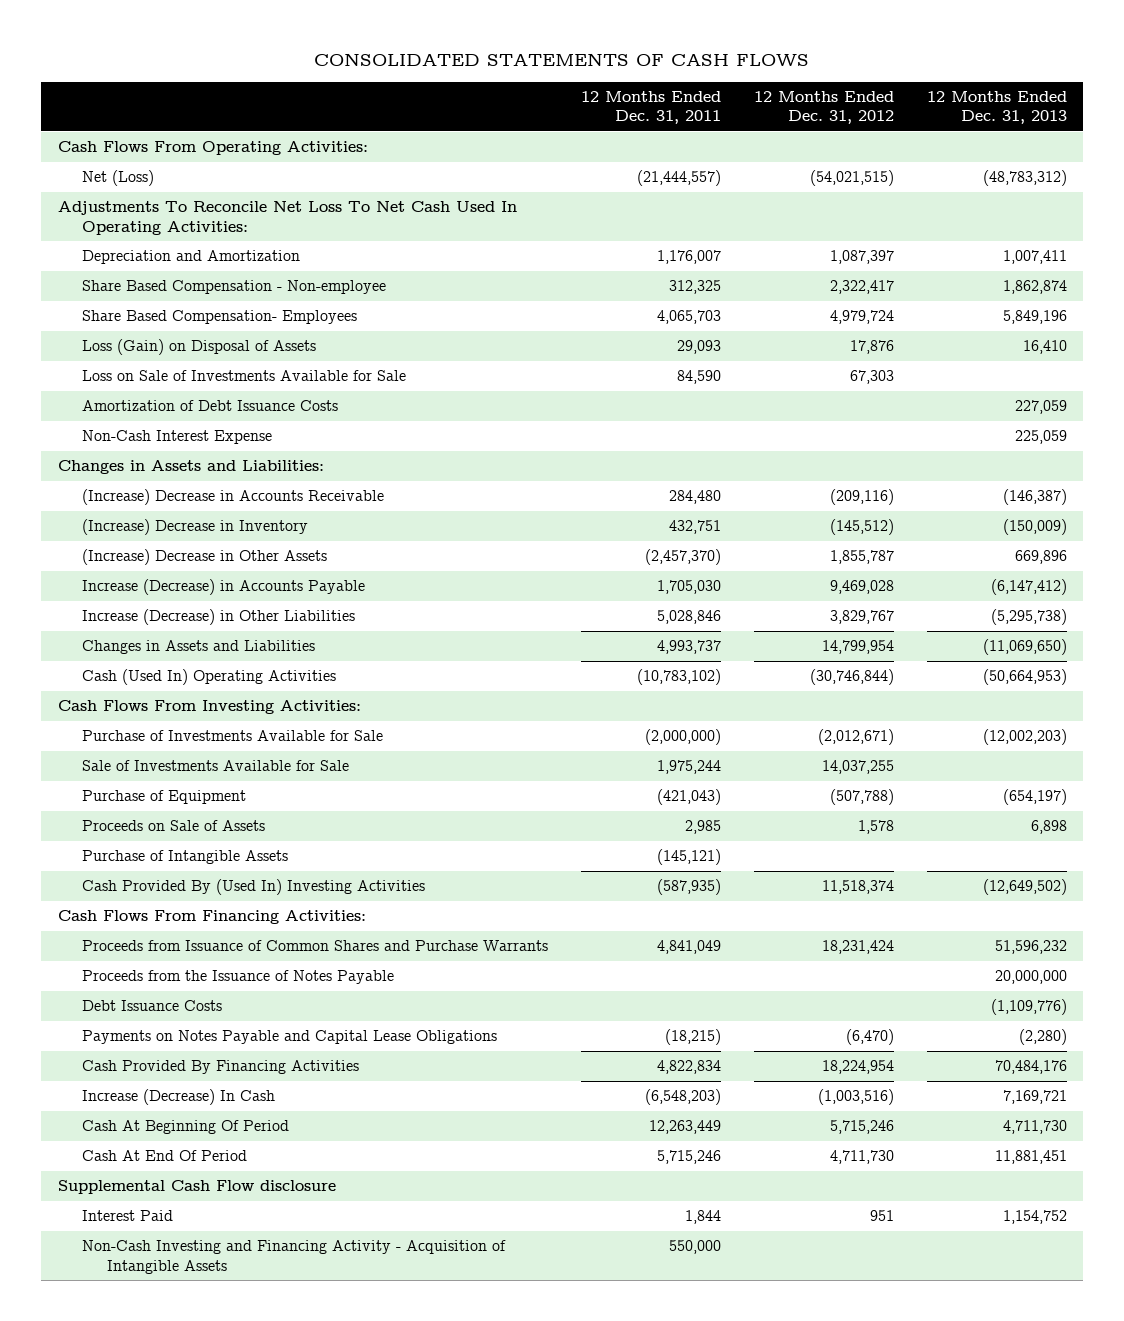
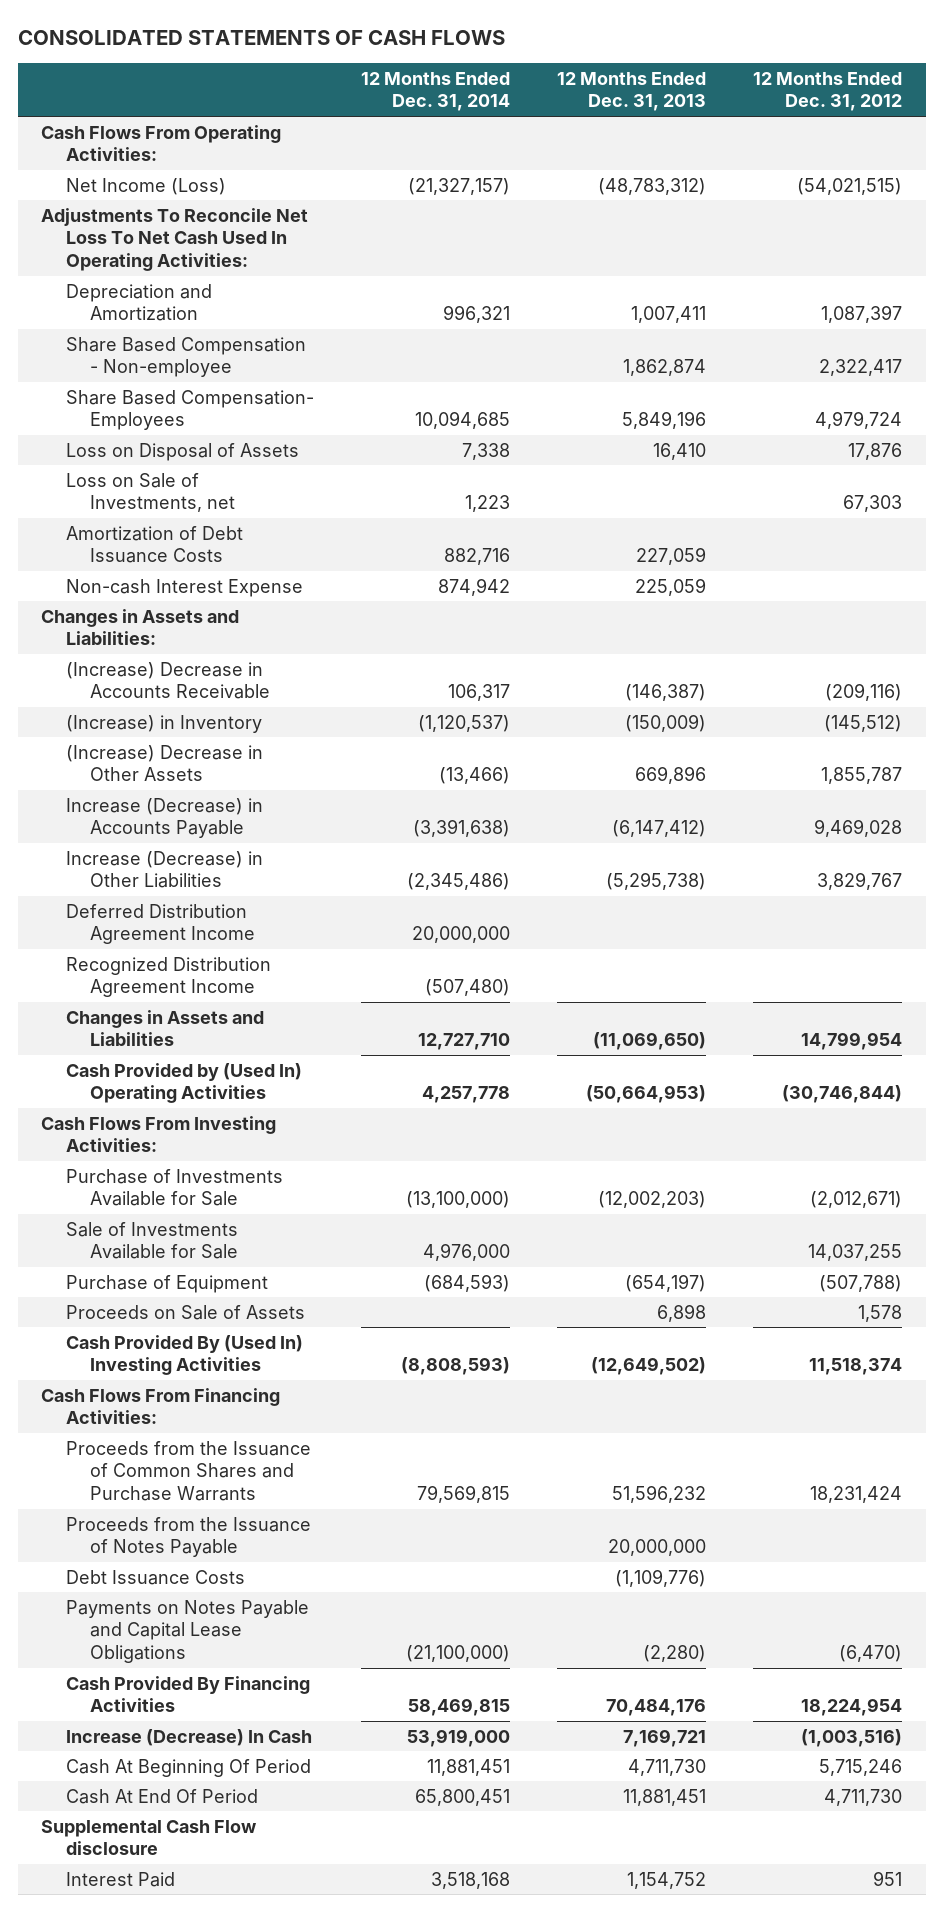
[581,91,722,125] 12 Months Ended Dec. 31, 2011 -> none
none -> [360,71,510,112] 12 Months Ended Dec. 31, 2014
[82,170,155,187] Net (Loss) -> [65,177,226,195] Net Income (Loss)
[82,339,317,356] Loss (Gain) on Disposal of Assets -> [65,442,299,461] Loss on Disposal of Assets
[82,370,407,382] Loss on Sale of Investments Available for Sale -> [65,472,236,513] Loss on Sale of Investments, net
[82,430,273,445] Non-Cash Interest Expense -> [65,578,303,597] Non-cash Interest Expense
[82,519,309,536] (Increase) Decrease in Inventory -> [65,714,262,733] (Increase) in Inventory
none -> [65,903,256,945] Deferred Distribution Agreement Income
none -> [65,956,271,998] Recognized Distribution Agreement Income
[82,669,337,686] Cash (Used In) Operating Activities -> [65,1062,302,1104] Cash Provided by (Used In) Operating Activities
[82,850,289,865] Purchase of Intangible Assets -> none
[82,940,549,952] Proceeds from Issuance of Common Shares and Purchase Warrants -> [65,1440,311,1502] Proceeds from the Issuance of Common Shares and Purchase Warrants
[82,1240,507,1274] Non-Cash Investing and Financing Activity - Acquisition of Intangible Assets -> none

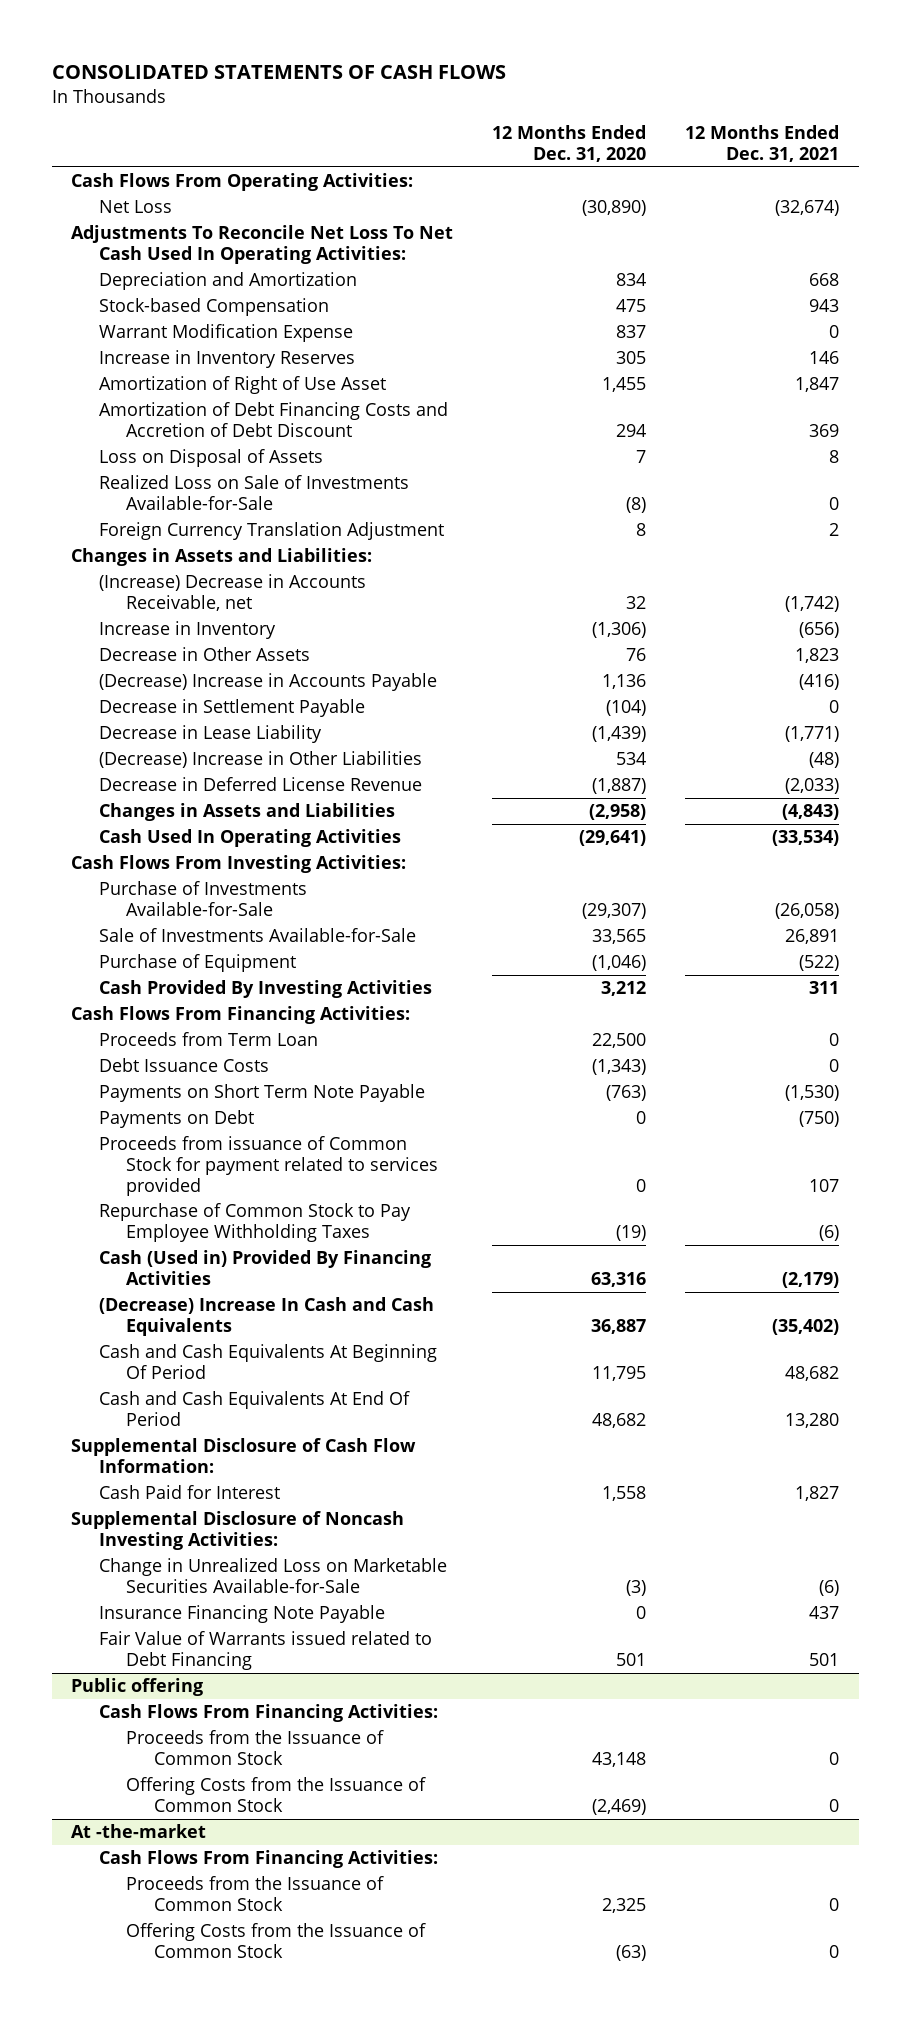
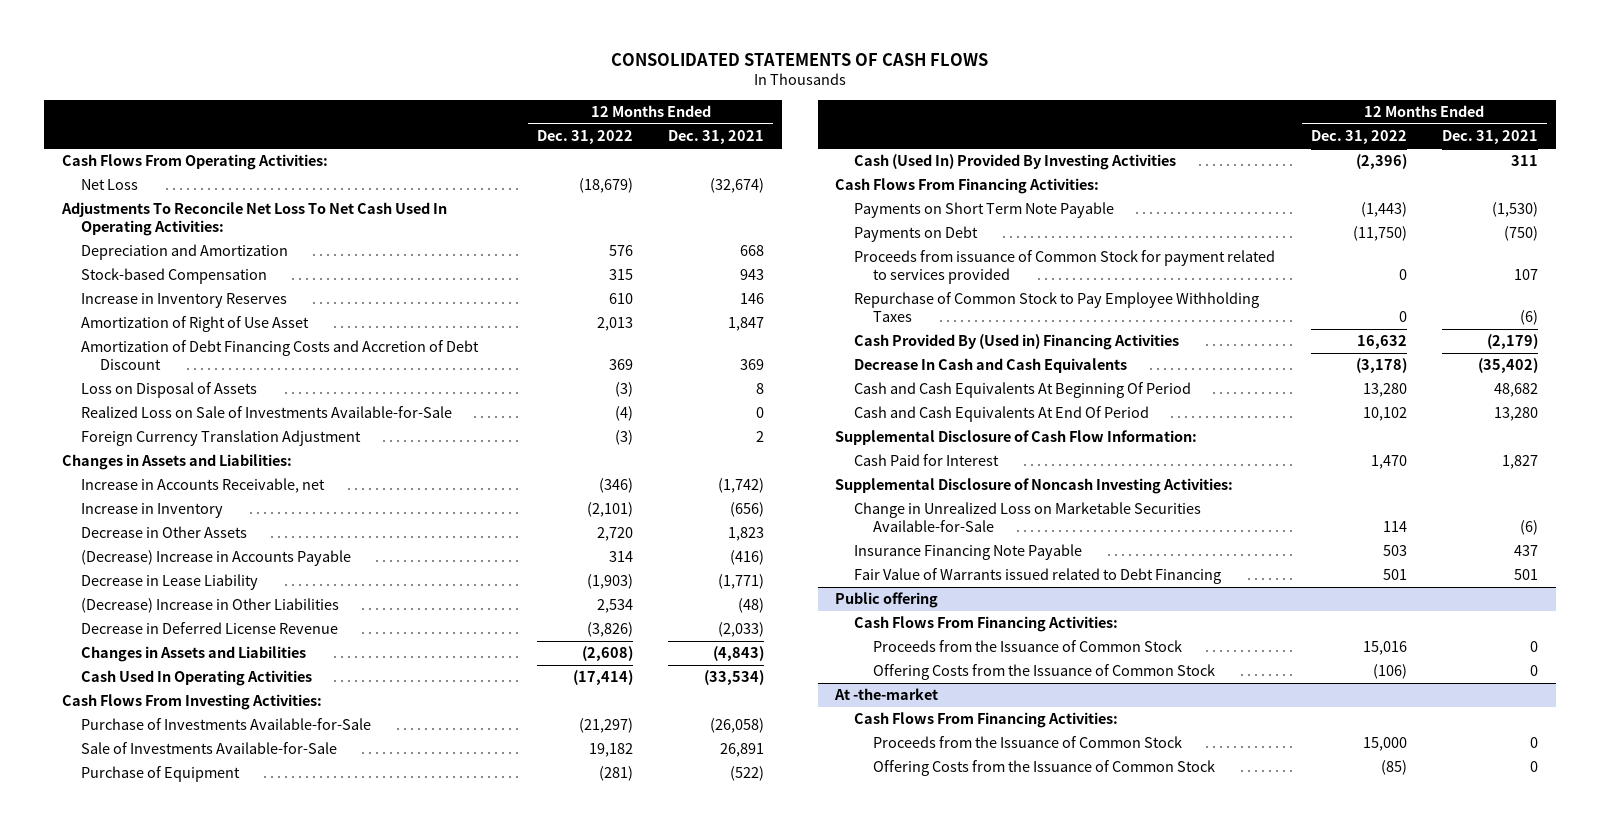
[492,125,647,163] 12 Months Ended Dec. 31, 2020 -> none
none -> [536,130,633,145] Dec. 31, 2022
[98,324,353,343] Warrant Modification Expense -> none
[98,574,366,611] (Increase) Decrease in Accounts Receivable, net -> [80,478,325,494] Increase in Accounts Receivable, net
[98,699,365,718] Decrease in Settlement Payable -> none
[98,980,432,999] Cash Provided By Investing Activities -> [854,154,1177,171] Cash (Used In) Provided By Investing Activities
[98,1032,318,1047] Proceeds from Term Loan -> none
[98,1058,269,1073] Debt Issuance Costs -> none
[98,1250,431,1285] Cash (Used in) Provided By Financing Activities -> [854,334,1180,351] Cash Provided By (Used in) Financing Activities
[98,1297,434,1336] (Decrease) Increase In Cash and Cash Equivalents -> [854,358,1128,374] Decrease In Cash and Cash Equivalents

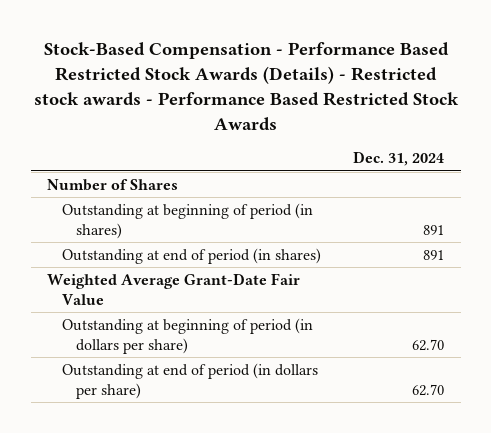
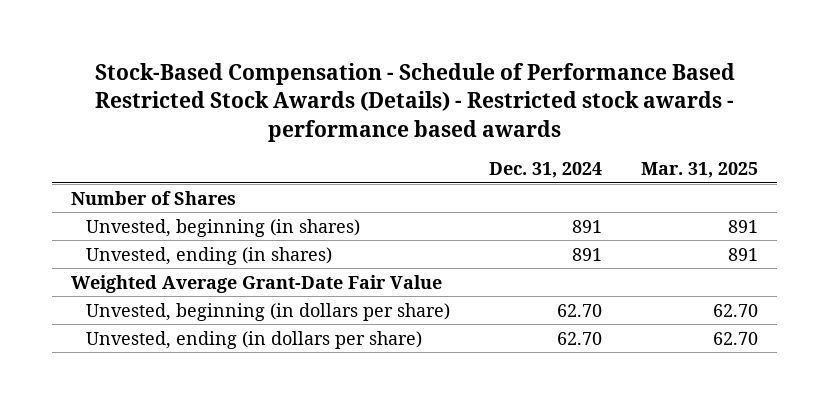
[33,42,459,131] Stock-Based Compensation - Performance Based Restricted Stock Awards (Details) - Restricted stock awards - Performance Based Restricted Stock Awards -> [94,62,735,142] Stock-Based Compensation - Schedule of Performance Based Restricted Stock Awards (Details) - Restricted stock awards - performance based awards
none -> [640,162,758,179] Mar. 31, 2025
[61,202,313,239] Outstanding at beginning of period (in shares) -> [85,218,360,237] Unvested, beginning (in shares)
[61,247,321,264] Outstanding at end of period (in shares) -> [85,246,332,265] Unvested, ending (in shares)
[61,317,313,354] Outstanding at beginning of period (in dollars per share) -> [85,302,450,321] Unvested, beginning (in dollars per share)
[61,362,318,399] Outstanding at end of period (in dollars per share) -> [85,330,422,349] Unvested, ending (in dollars per share)

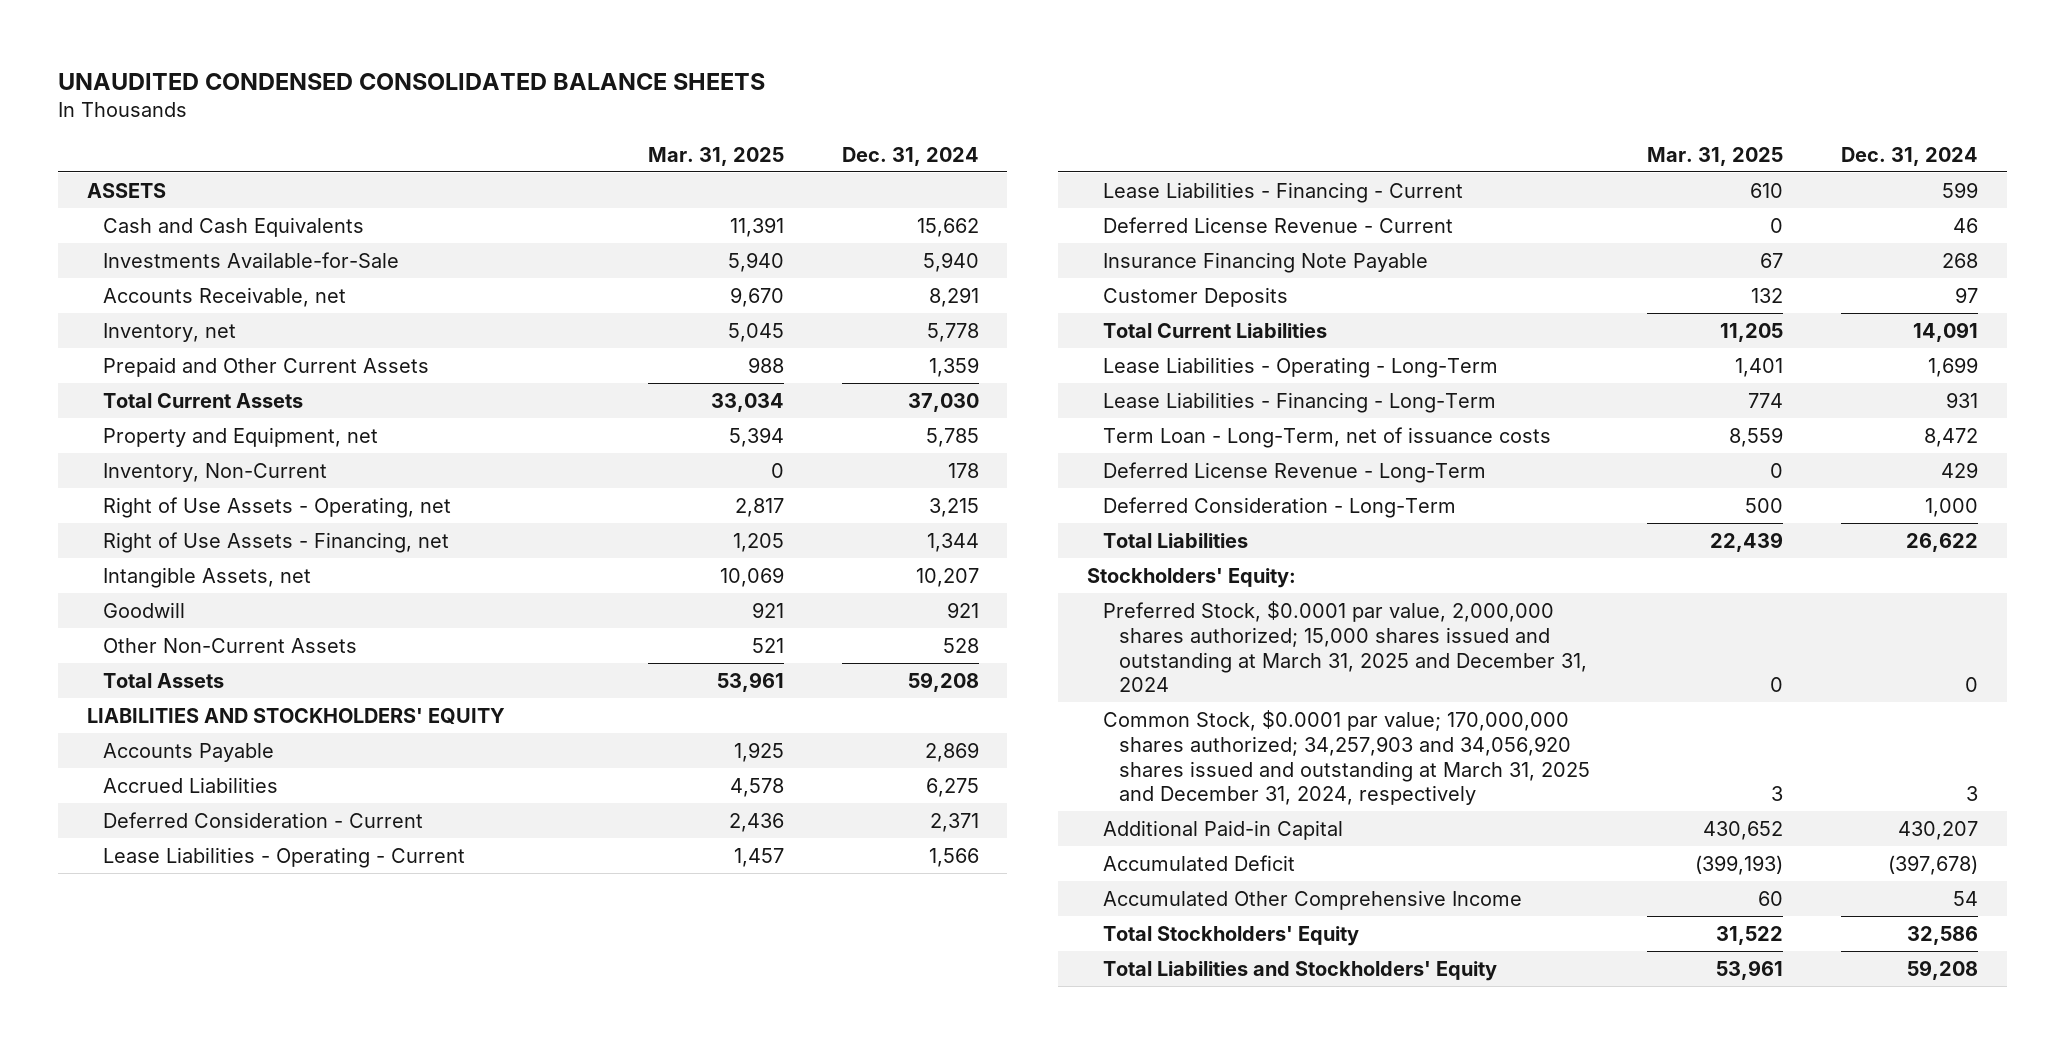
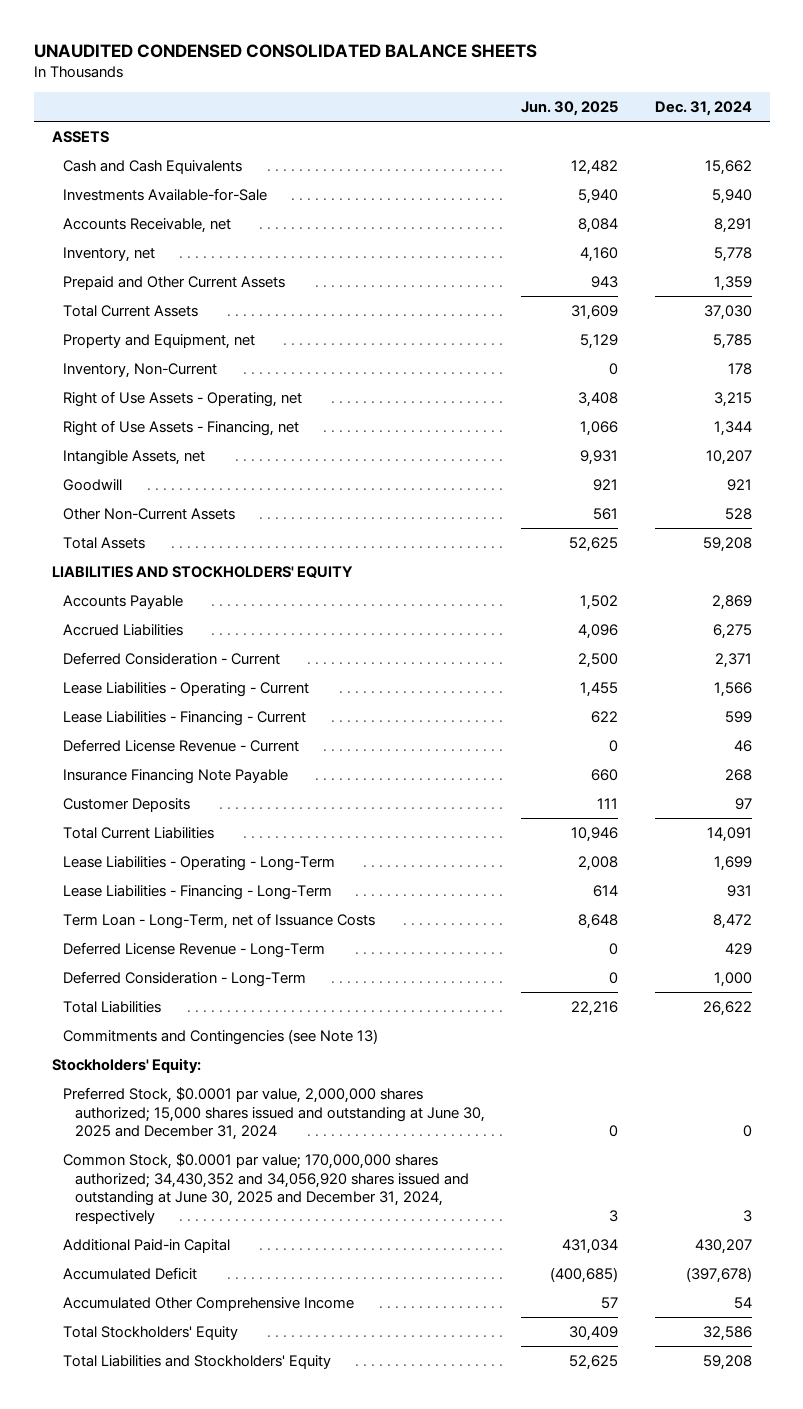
[647,147,784,167] Mar. 31, 2025 -> none
none -> [521,101,619,117] Jun. 30, 2025
[1102,426,1551,448] Term Loan - Long-Term, net of issuance costs -> [63,912,376,929] Term Loan - Long-Term, net of Issuance Costs
none -> [63,1028,379,1045] Commitments and Contingencies (see Note 13)
[1102,600,1587,693] Preferred Stock, $0.0001 par value, 2,000,000 shares authorized; 15,000 shares issued and outstanding at March 31, 2025 and December 31, 2024 -> [63,1086,485,1141] Preferred Stock, $0.0001 par value, 2,000,000 shares authorized; 15,000 shares issued and outstanding at June 30, 2025 and December 31, 2024
[1102,709,1590,806] Common Stock, $0.0001 par value; 170,000,000 shares authorized; 34,257,903 and 34,056,920 shares issued and outstanding at March 31, 2025 and December 31, 2024, respectively -> [63,1152,469,1224] Common Stock, $0.0001 par value; 170,000,000 shares authorized; 34,430,352 and 34,056,920 shares issued and outstanding at June 30, 2025 and December 31, 2024, respectively

